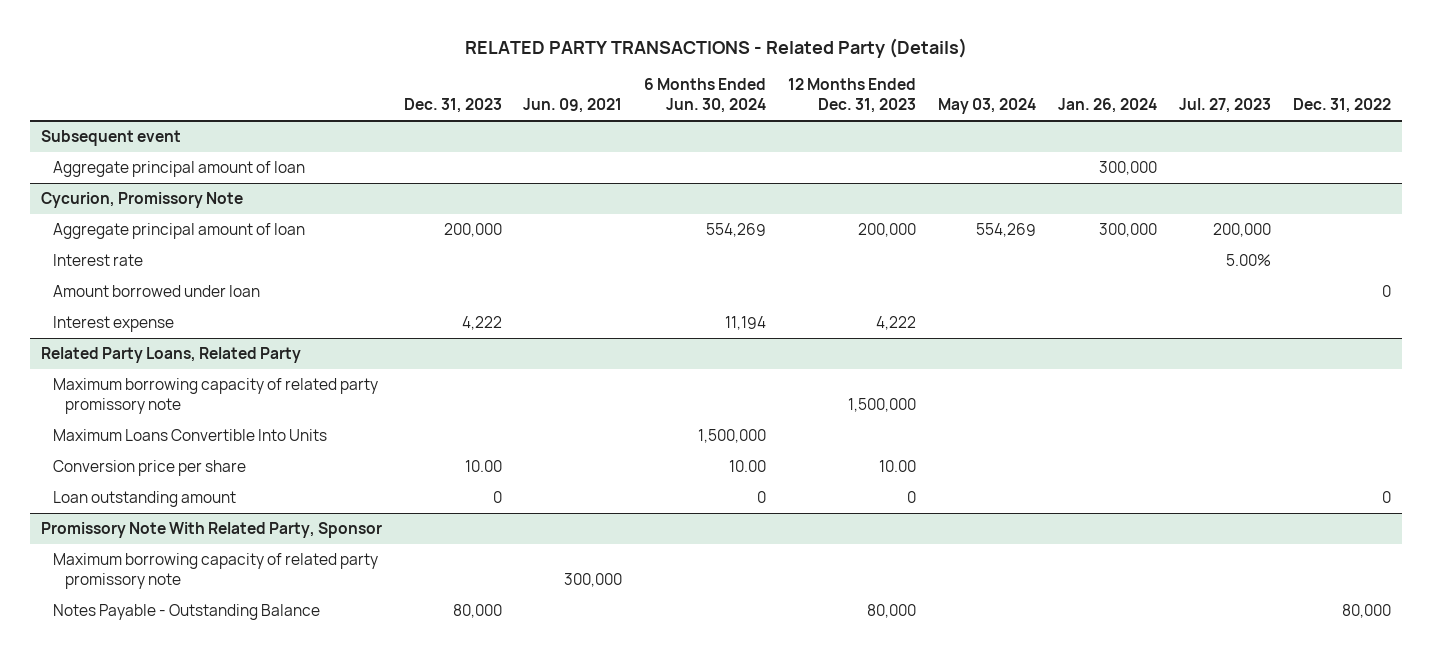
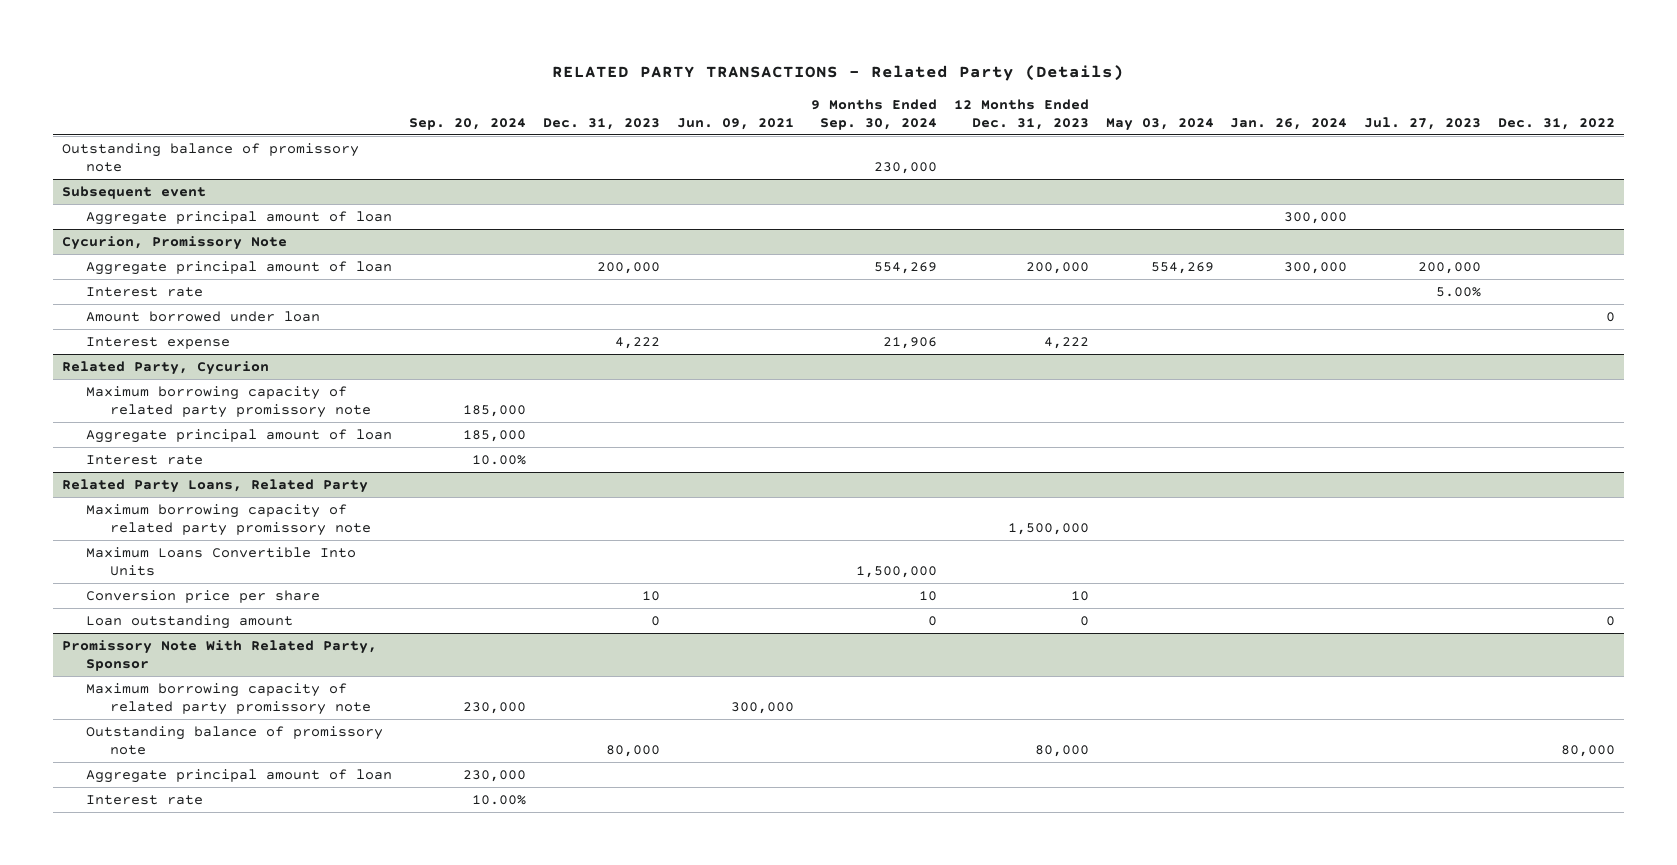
[644,78,767,114] 6 Months Ended Jun. 30, 2024 -> none
none -> [408,117,526,130] Sep. 20, 2024
none -> [810,98,937,130] 9 Months Ended Sep. 30, 2024
none -> [61,143,359,172] Outstanding balance of promissory note
none -> [61,361,269,376] Related Party, Cycurion
none -> [85,386,371,418] Maximum borrowing capacity of related party promissory note
none -> [85,429,392,444] Aggregate principal amount of loan
none -> [85,455,203,466] Interest rate
[464,460,502,473] 10.00 -> [641,591,660,602] 10
[879,460,917,473] 10.00 -> [1070,591,1089,602] 10
[52,604,320,621] Notes Payable - Outstanding Balance -> [85,726,383,755] Outstanding balance of promissory note
none -> [85,769,392,784] Aggregate principal amount of loan
none -> [85,795,203,806] Interest rate

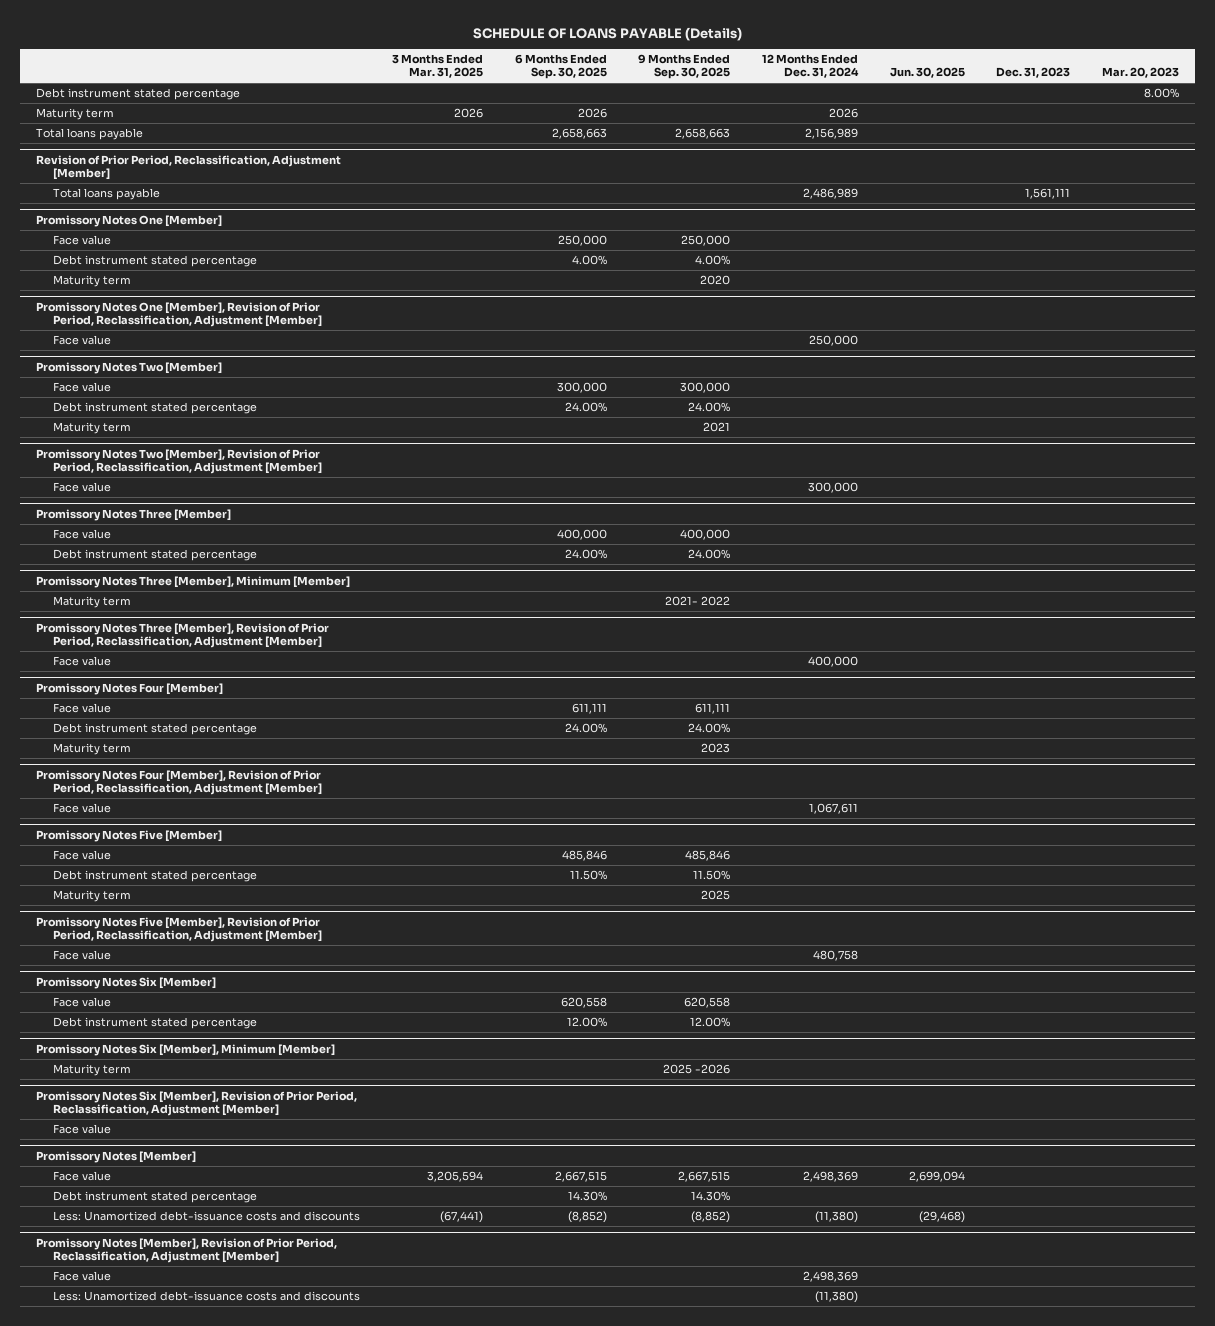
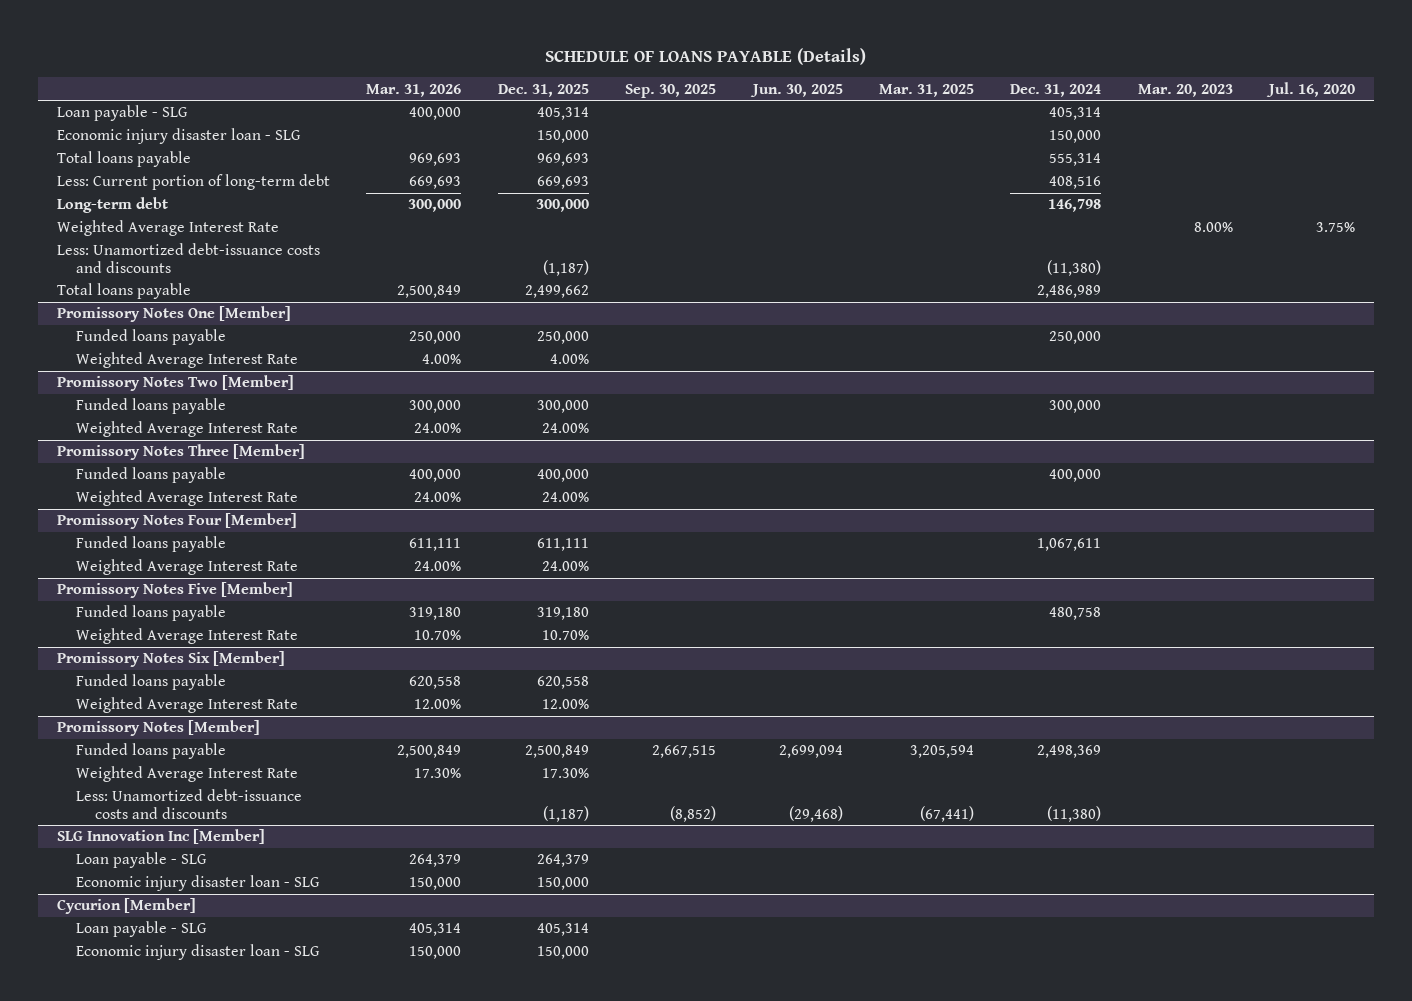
[391,54,483,79] 3 Months Ended Mar. 31, 2025 -> none
[514,54,607,80] 6 Months Ended Sep. 30, 2025 -> none
[638,54,731,80] 9 Months Ended Sep. 30, 2025 -> none
[761,54,859,79] 12 Months Ended Dec. 31, 2024 -> none
[996,67,1071,79] Dec. 31, 2023 -> none
none -> [366,83,462,97] Mar. 31, 2026
none -> [497,83,589,97] Dec. 31, 2025
none -> [625,83,717,98] Sep. 30, 2025
none -> [879,83,975,97] Mar. 31, 2025
none -> [1010,83,1102,97] Dec. 31, 2024
none -> [1266,81,1356,97] Jul. 16, 2020
[36,88,241,101] Debt instrument stated percentage -> none
[36,108,115,121] Maturity term -> none
none -> [56,105,188,122] Loan payable - SLG
none -> [56,128,301,145] Economic injury disaster loan - SLG
[36,154,342,180] Revision of Prior Period, Reclassification, Adjustment [Member] -> none
[53,188,161,201] Total loans payable -> none
none -> [56,174,330,191] Less: Current portion of long-term debt
none -> [56,197,168,214] Long-term debt
none -> [56,220,279,237] Weighted Average Interest Rate
none -> [56,243,320,273] Less: Unamortized debt-issuance costs and discounts
none -> [56,283,191,300] Total loans payable
[53,275,132,288] Maturity term -> none
[36,301,323,327] Promissory Notes One [Member], Revision of Prior Period, Reclassification, Adjustment [Member] -> none
[53,335,112,346] Face value -> none
[53,235,112,246] Face value -> [75,329,226,346] Funded loans payable
[53,255,258,268] Debt instrument stated percentage -> [75,352,298,369] Weighted Average Interest Rate
[53,422,132,435] Maturity term -> none
[36,448,323,474] Promissory Notes Two [Member], Revision of Prior Period, Reclassification, Adjustment [Member] -> none
[53,482,112,493] Face value -> none
[53,382,112,393] Face value -> [75,398,226,415] Funded loans payable
[53,402,258,415] Debt instrument stated percentage -> [75,421,298,438] Weighted Average Interest Rate
[36,575,351,588] Promissory Notes Three [Member], Minimum [Member] -> none
[53,596,132,609] Maturity term -> none
[36,622,330,648] Promissory Notes Three [Member], Revision of Prior Period, Reclassification, Adjustment [Member] -> none
[53,656,112,667] Face value -> none
[53,529,112,540] Face value -> [75,467,226,484] Funded loans payable
[53,549,258,562] Debt instrument stated percentage -> [75,490,298,507] Weighted Average Interest Rate
[53,743,132,756] Maturity term -> none
[36,769,323,795] Promissory Notes Four [Member], Revision of Prior Period, Reclassification, Adjustment [Member] -> none
[53,803,112,814] Face value -> none
[53,703,112,714] Face value -> [75,536,226,553] Funded loans payable
[53,723,258,736] Debt instrument stated percentage -> [75,559,298,576] Weighted Average Interest Rate
[53,890,132,903] Maturity term -> none
[36,916,323,942] Promissory Notes Five [Member], Revision of Prior Period, Reclassification, Adjustment [Member] -> none
[53,950,112,961] Face value -> none
[53,850,112,861] Face value -> [75,605,226,622] Funded loans payable
[53,870,258,883] Debt instrument stated percentage -> [75,628,298,645] Weighted Average Interest Rate
[36,1043,336,1056] Promissory Notes Six [Member], Minimum [Member] -> none
[53,1064,132,1077] Maturity term -> none
[36,1090,358,1116] Promissory Notes Six [Member], Revision of Prior Period, Reclassification, Adjustment [Member] -> none
[53,1124,112,1135] Face value -> none
[53,997,112,1008] Face value -> [75,674,226,691] Funded loans payable
[53,1017,258,1030] Debt instrument stated percentage -> [75,697,298,714] Weighted Average Interest Rate
[53,1171,112,1182] Face value -> [75,743,226,760] Funded loans payable
[53,1191,258,1204] Debt instrument stated percentage -> [75,766,298,783] Weighted Average Interest Rate
[36,1237,338,1263] Promissory Notes [Member], Revision of Prior Period, Reclassification, Adjustment [Member] -> none
[53,1271,112,1282] Face value -> none
[53,1291,361,1302] Less: Unamortized debt-issuance costs and discounts -> none
none -> [56,829,265,845] SLG Innovation Inc [Member]
none -> [75,852,207,869] Loan payable - SLG
none -> [75,875,320,892] Economic injury disaster loan - SLG
none -> [56,898,196,915] Cycurion [Member]
none -> [75,921,207,938] Loan payable - SLG
none -> [75,944,320,961] Economic injury disaster loan - SLG

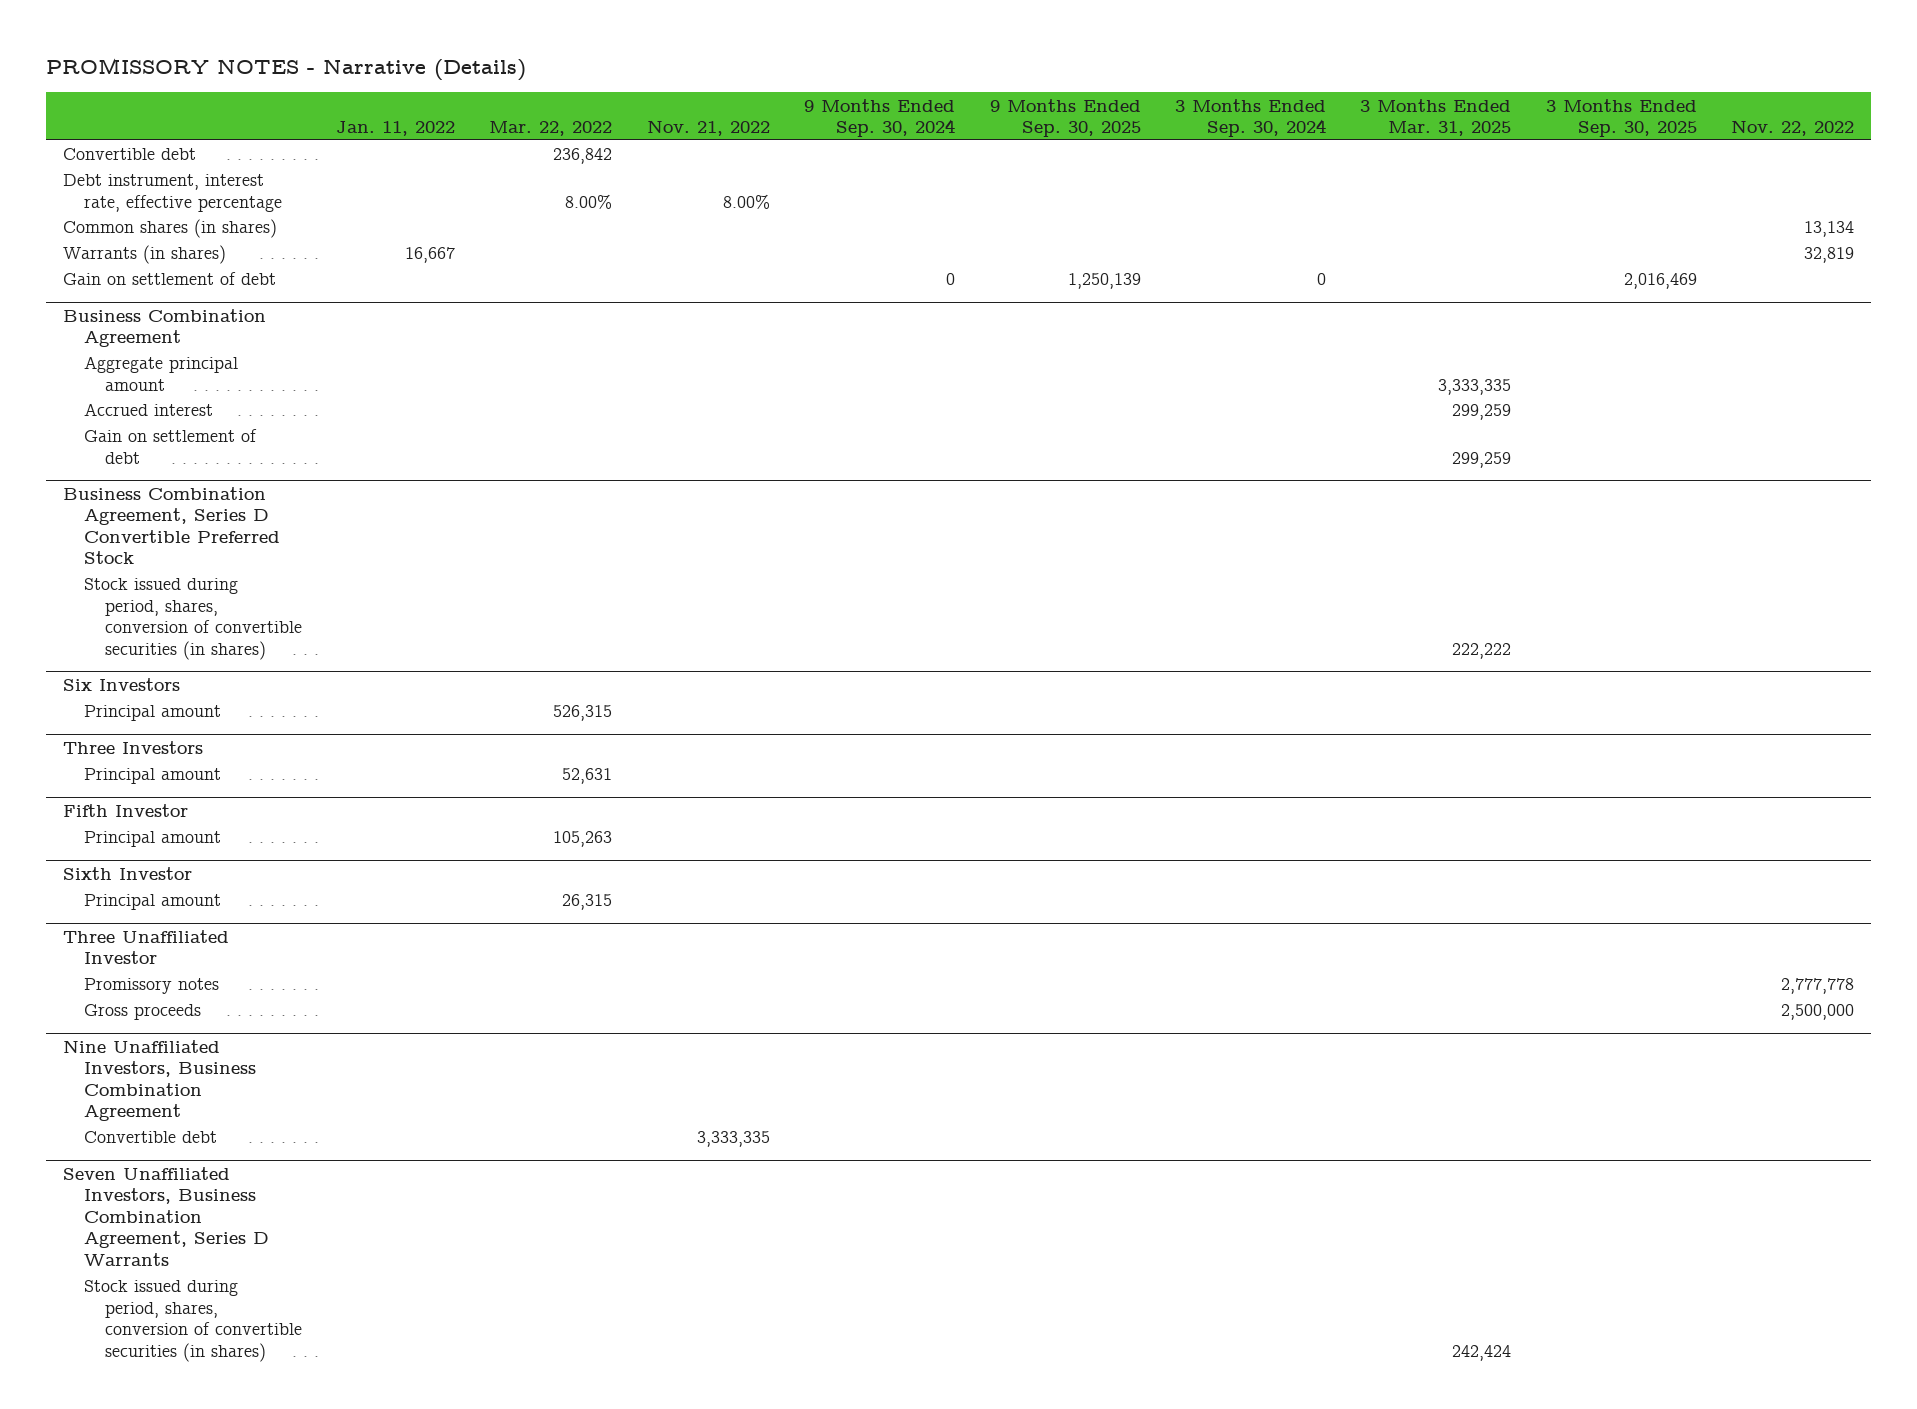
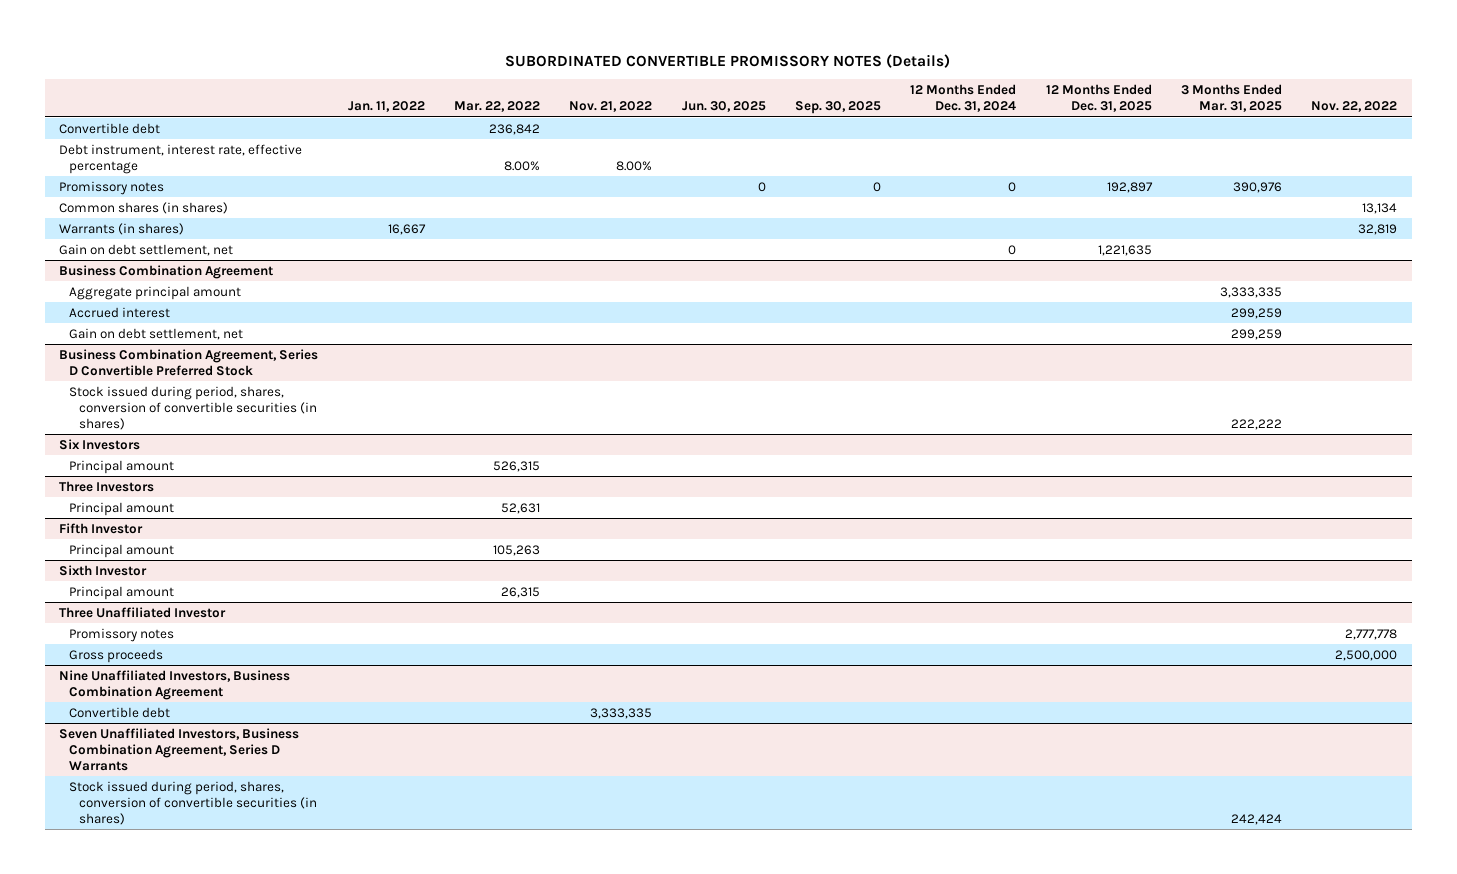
[45,58,526,82] PROMISSORY NOTES - Narrative (Details) -> [505,53,951,68] SUBORDINATED CONVERTIBLE PROMISSORY NOTES (Details)
[804,98,956,138] 9 Months Ended Sep. 30, 2024 -> none
[989,98,1141,138] 9 Months Ended Sep. 30, 2025 -> none
[1174,98,1326,138] 3 Months Ended Sep. 30, 2024 -> none
[1545,98,1697,138] 3 Months Ended Sep. 30, 2025 -> none
none -> [681,101,766,113] Jun. 30, 2025
none -> [795,101,882,115] Sep. 30, 2025
none -> [910,84,1017,113] 12 Months Ended Dec. 31, 2024
none -> [1045,84,1152,113] 12 Months Ended Dec. 31, 2025
none -> [59,180,165,195] Promissory notes
[63,272,277,286] Gain on settlement of debt -> [59,243,234,256] Gain on debt settlement, net
[83,429,257,464] Gain on settlement of debt -> [69,327,244,340] Gain on debt settlement, net

